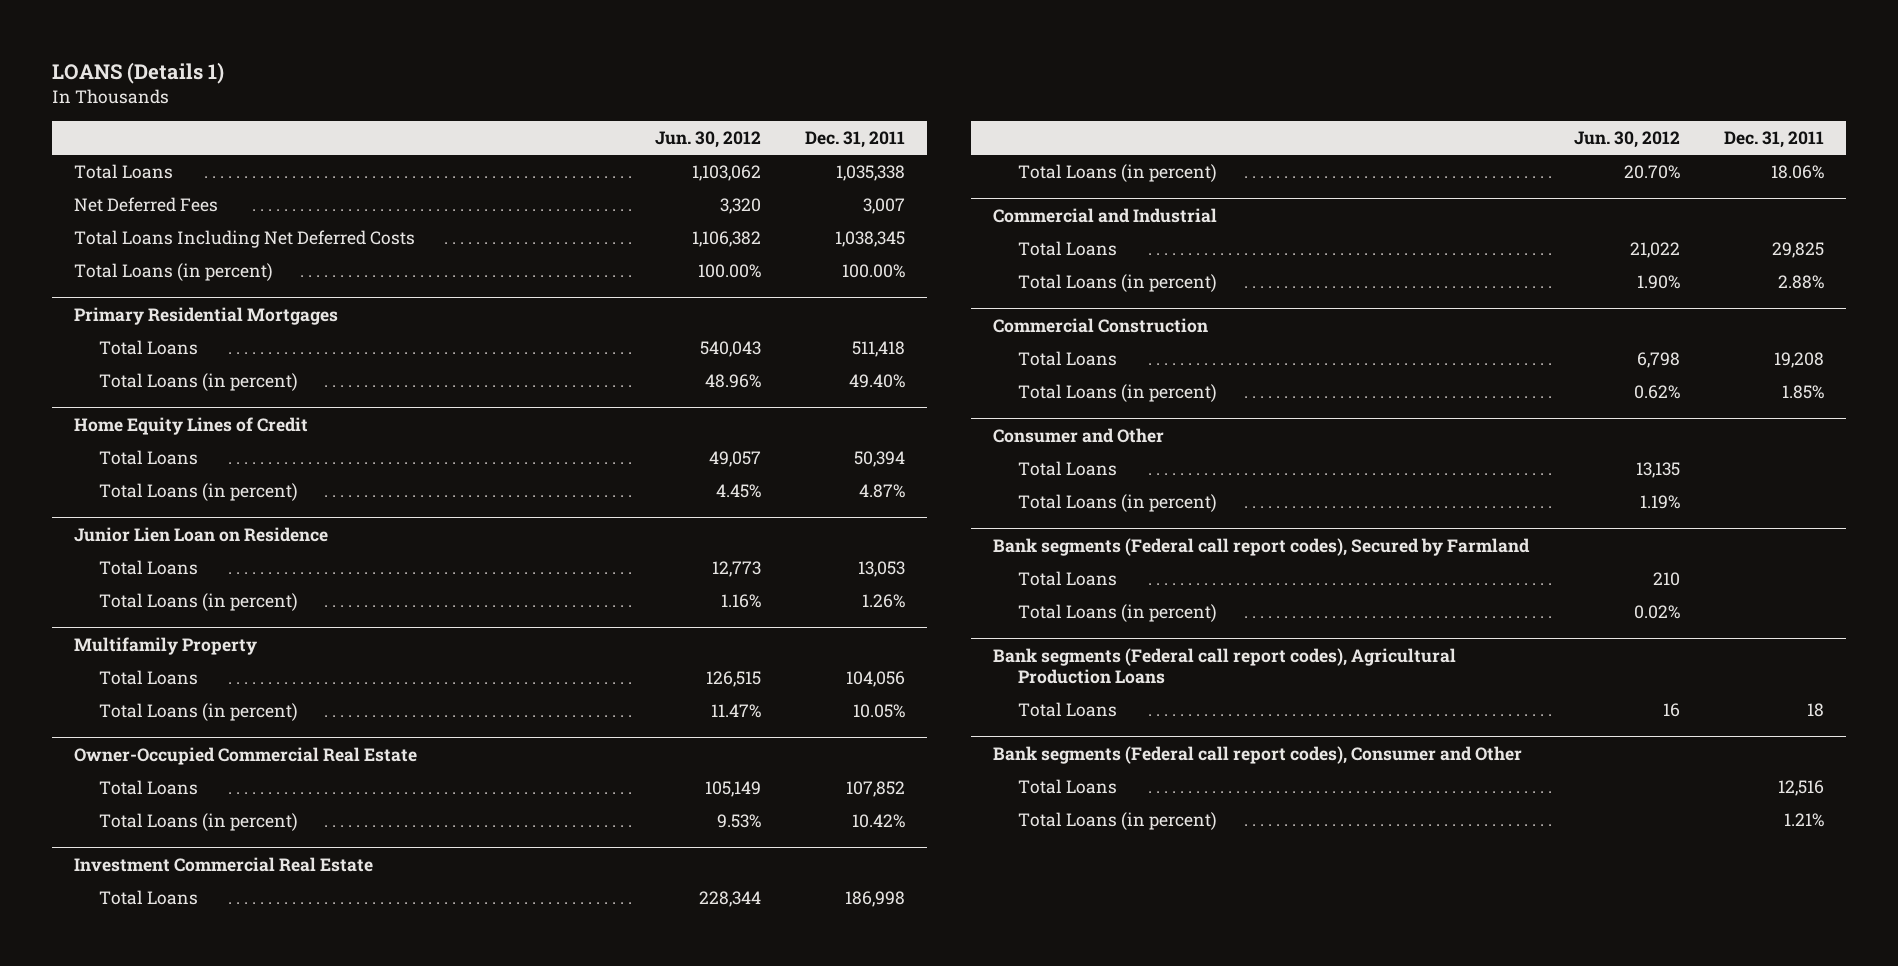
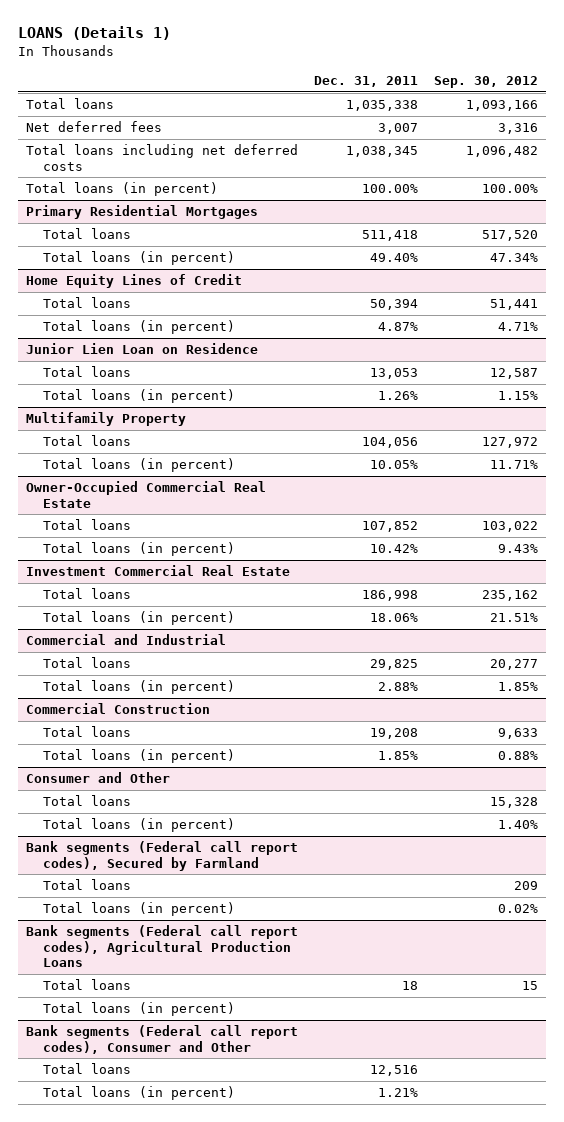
[654,130,761,148] Jun. 30, 2012 -> none
none -> [434,75,539,88] Sep. 30, 2012
[74,164,174,180] Total Loans -> [26,98,115,110] Total loans
[74,197,219,213] Net Deferred Fees -> [26,121,163,133] Net deferred fees
[74,230,416,249] Total Loans Including Net Deferred Costs -> [26,144,299,171] Total loans including net deferred costs
[74,263,274,282] Total Loans (in percent) -> [26,182,219,197] Total loans (in percent)
[98,340,198,356] Total Loans -> [42,228,131,240] Total loans
[98,373,298,392] Total Loans (in percent) -> [42,251,235,266] Total loans (in percent)
[98,450,198,466] Total Loans -> [42,297,131,309] Total loans
[98,483,298,502] Total Loans (in percent) -> [42,320,235,335] Total loans (in percent)
[98,560,198,576] Total Loans -> [42,366,131,378] Total loans
[98,593,298,612] Total Loans (in percent) -> [42,389,235,404] Total loans (in percent)
[98,670,198,686] Total Loans -> [42,435,131,447] Total loans
[98,703,298,722] Total Loans (in percent) -> [42,458,235,473] Total loans (in percent)
[98,780,198,796] Total Loans -> [42,519,131,531] Total loans
[98,813,298,832] Total Loans (in percent) -> [42,542,235,557] Total loans (in percent)
[98,890,198,906] Total Loans -> [42,588,131,600] Total loans
[1017,164,1217,183] Total Loans (in percent) -> [42,611,235,626] Total loans (in percent)
[1017,241,1117,257] Total Loans -> [42,657,131,669] Total loans
[1017,274,1217,293] Total Loans (in percent) -> [42,680,235,695] Total loans (in percent)
[1017,351,1117,367] Total Loans -> [42,726,131,738] Total loans
[1017,384,1217,403] Total Loans (in percent) -> [42,749,235,764] Total loans (in percent)
[1017,461,1117,477] Total Loans -> [42,795,131,807] Total loans
[1017,494,1217,513] Total Loans (in percent) -> [42,818,235,833] Total loans (in percent)
[1017,571,1117,587] Total Loans -> [42,879,131,891] Total loans
[1017,604,1217,623] Total Loans (in percent) -> [42,902,235,917] Total loans (in percent)
[1017,702,1117,718] Total Loans -> [42,979,131,991] Total loans
none -> [42,1002,235,1017] Total loans (in percent)
[1017,779,1117,795] Total Loans -> [42,1063,131,1075] Total loans
[1017,812,1217,831] Total Loans (in percent) -> [42,1086,235,1101] Total loans (in percent)

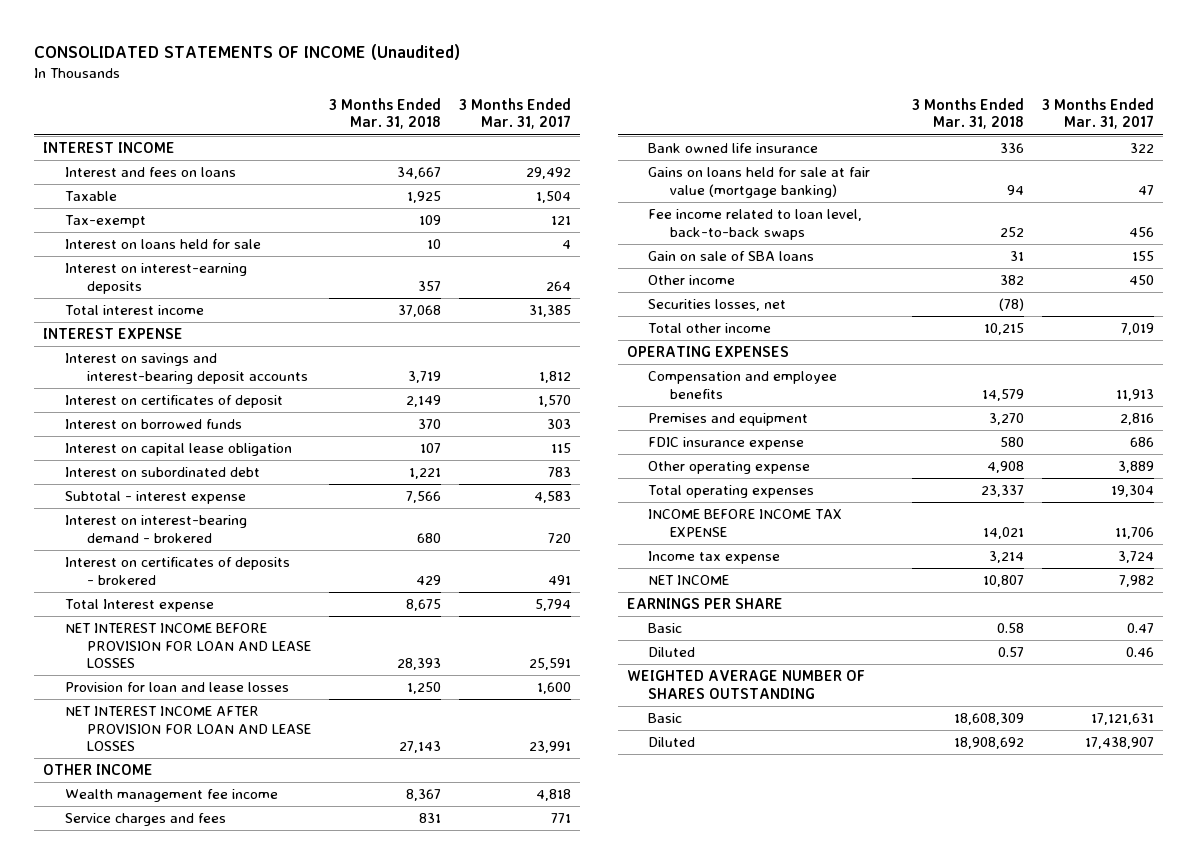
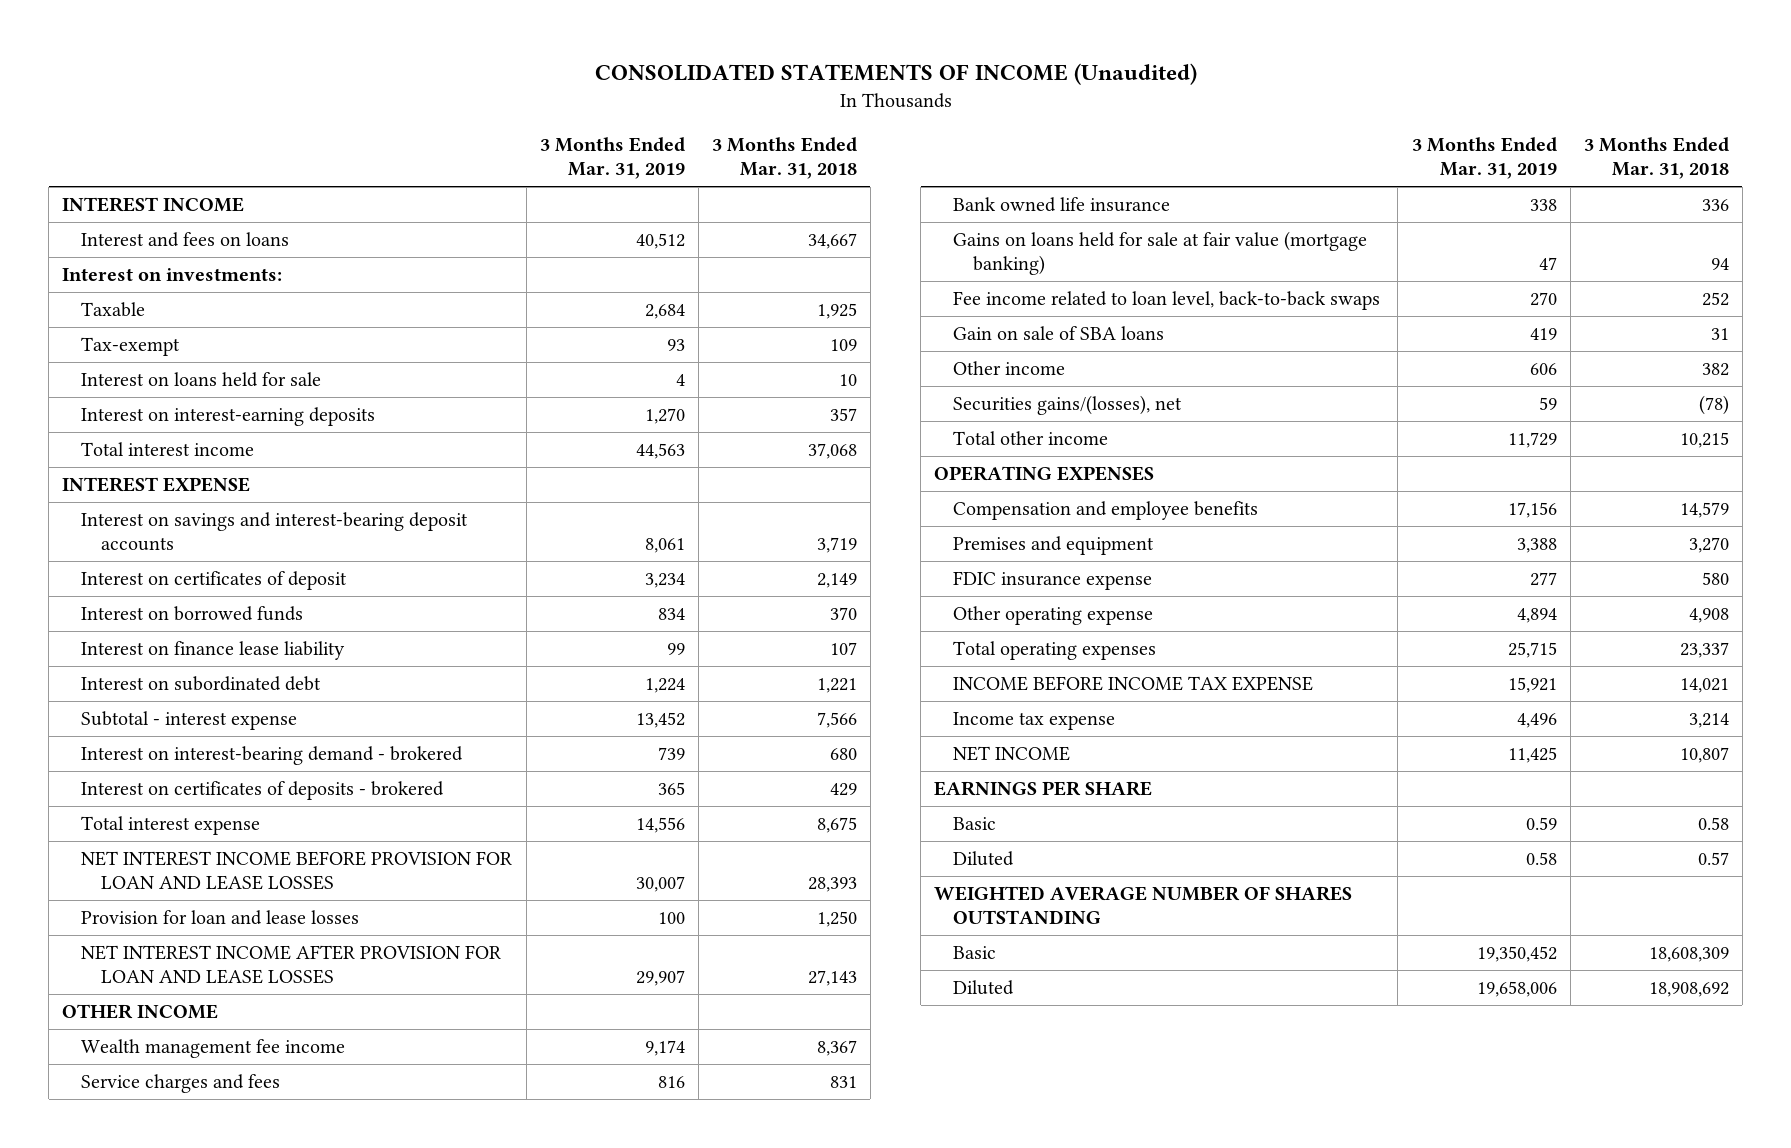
[459,97,572,130] 3 Months Ended Mar. 31, 2017 -> none
none -> [539,137,685,180] 3 Months Ended Mar. 31, 2019
none -> [62,267,283,281] Interest on investments:
[65,443,293,457] Interest on capital lease obligation -> none
none -> [81,640,346,660] Interest on finance lease liability
[65,599,215,613] Total Interest expense -> [81,815,261,835] Total interest expense
[648,299,787,312] Securities losses, net -> [953,394,1183,415] Securities gains/(losses), net

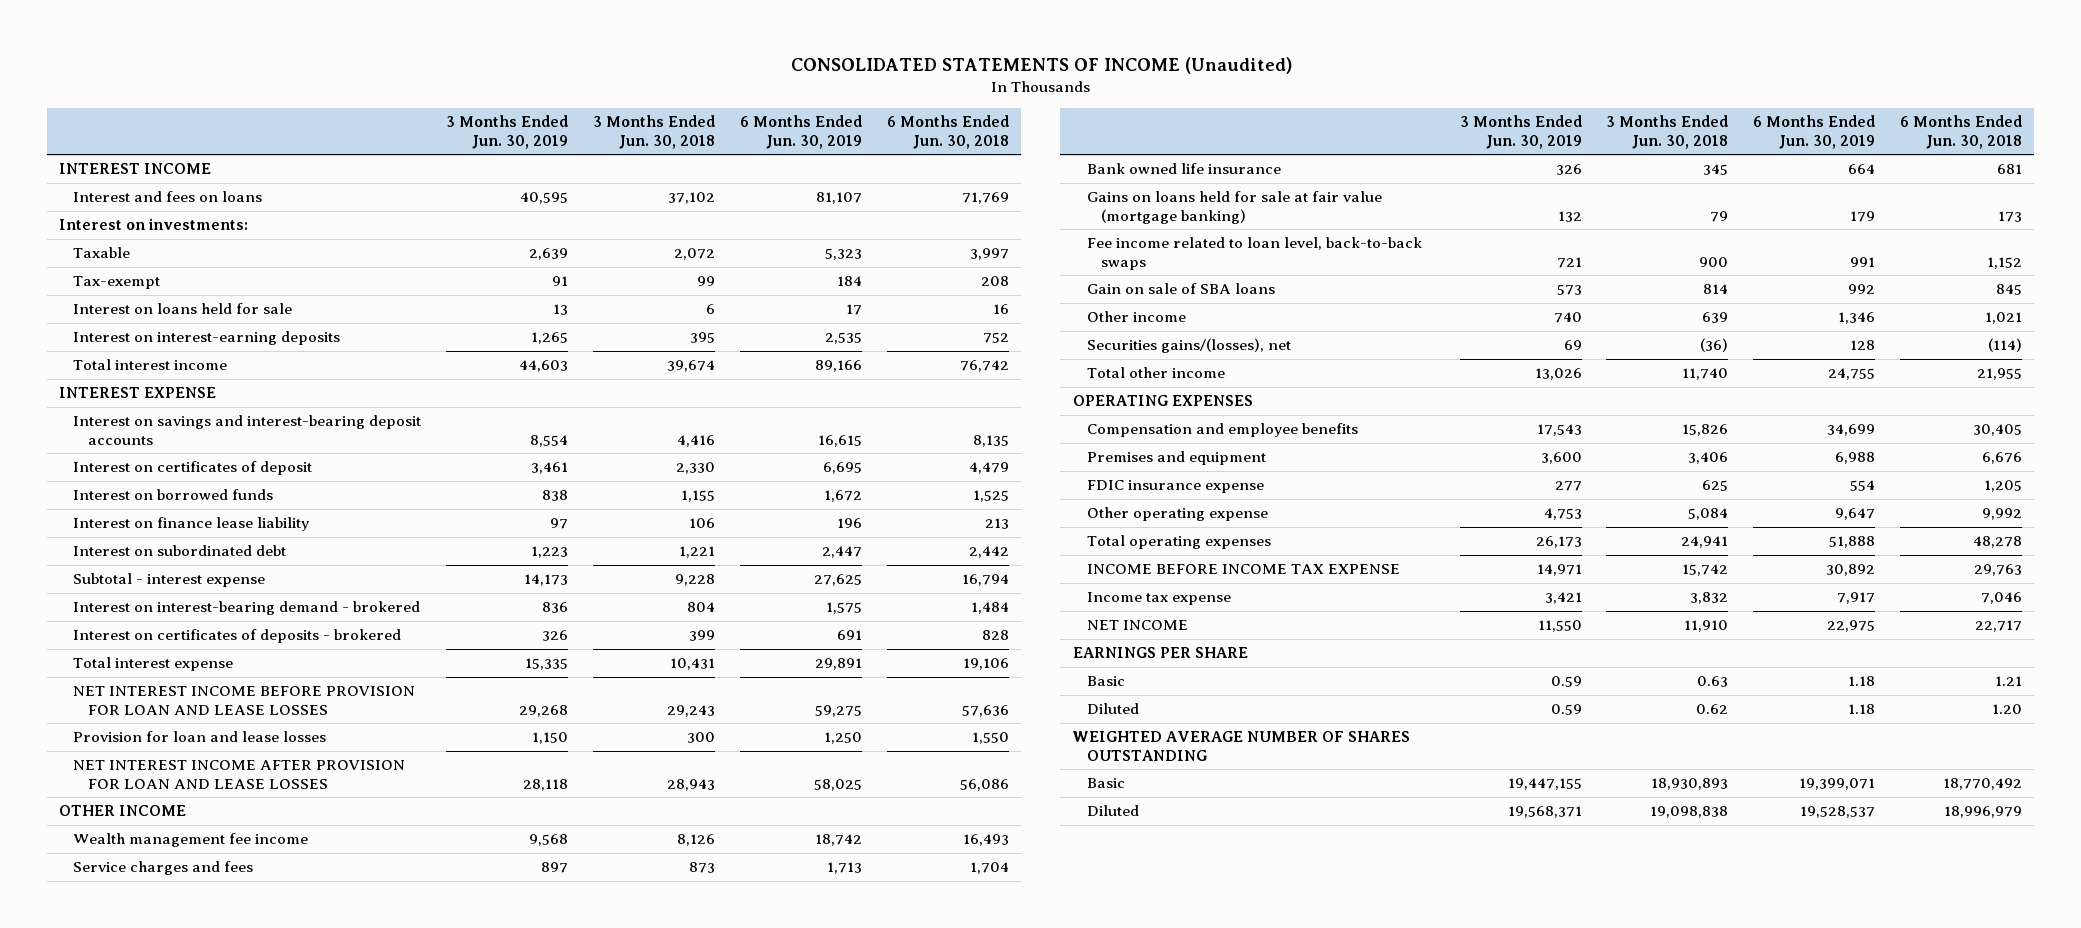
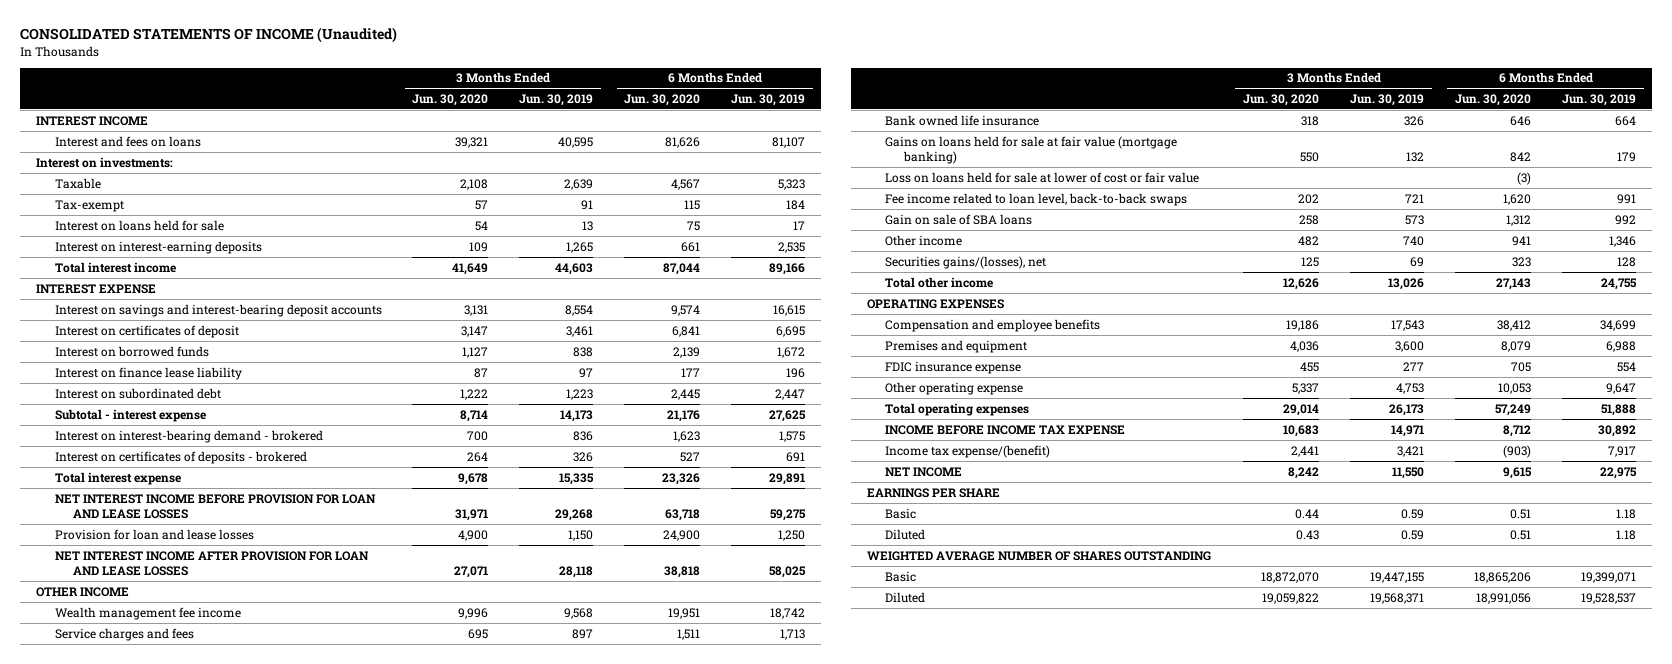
[592,115,715,149] 3 Months Ended Jun. 30, 2018 -> none
[886,115,1009,149] 6 Months Ended Jun. 30, 2018 -> none
none -> [412,93,489,106] Jun. 30, 2020
none -> [624,93,701,106] Jun. 30, 2020
none -> [885,171,1200,183] Loss on loans held for sale at lower of cost or fair value
[1086,592,1231,606] Income tax expense -> [885,444,1051,458] Income tax expense/(benefit)

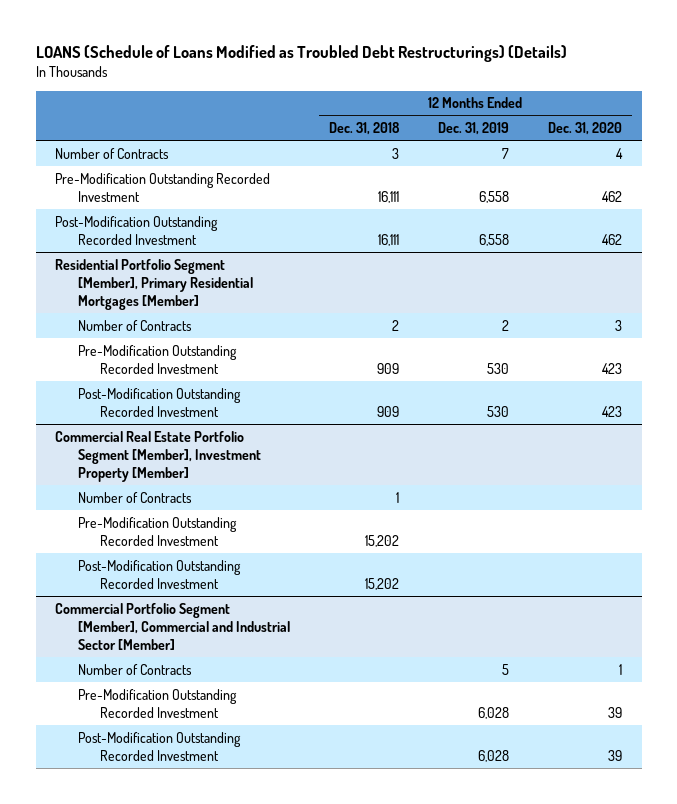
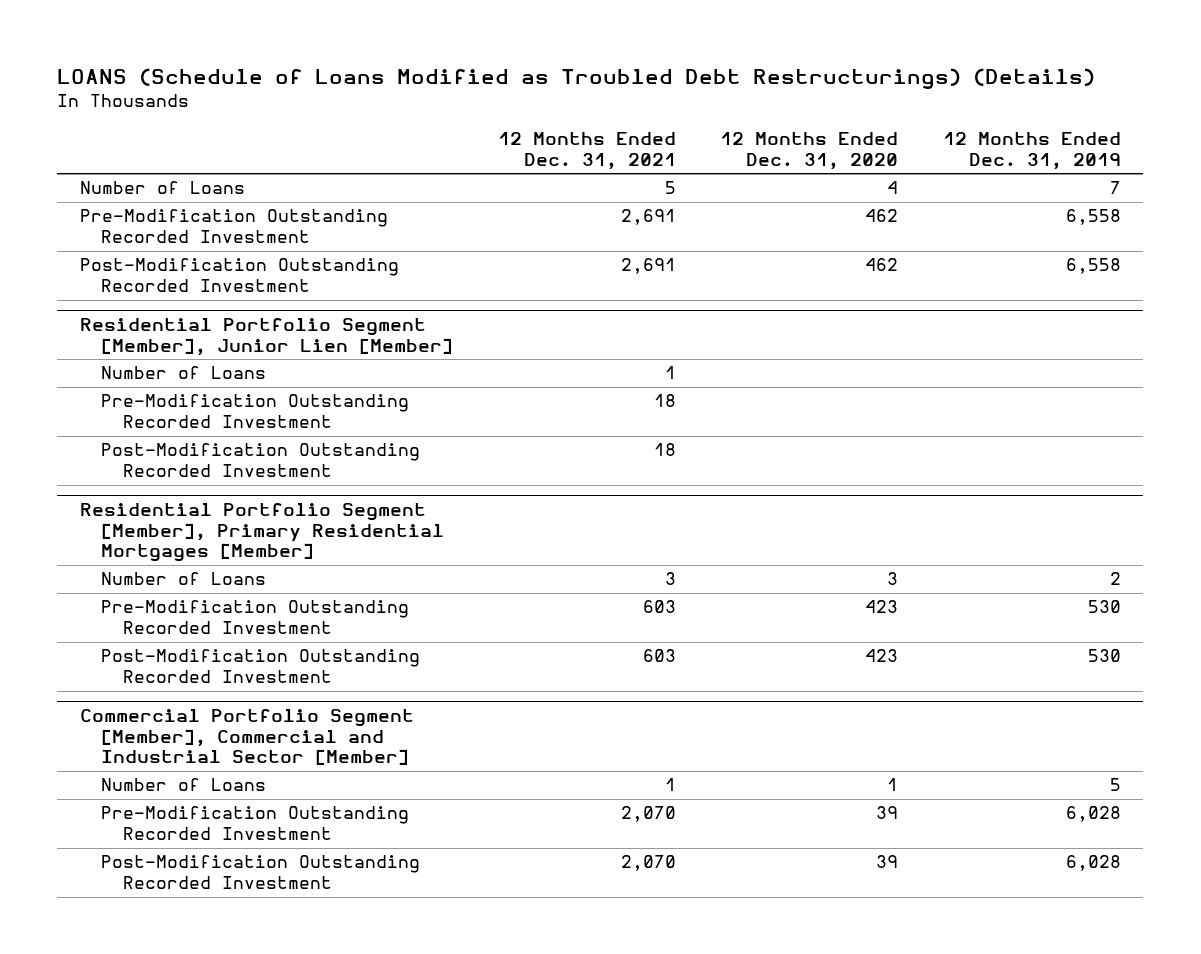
[328,122,400,136] Dec. 31, 2018 -> none
none -> [497,132,676,171] 12 Months Ended Dec. 31, 2021
[55,147,170,159] Number of Contracts -> [79,181,245,195] Number of Loans
none -> [79,317,454,356] Residential Portfolio Segment [Member], Junior Lien [Member]
none -> [101,366,267,380] Number of Loans
none -> [101,394,410,429] Pre-Modification Outstanding Recorded Investment
none -> [101,443,421,478] Post-Modification Outstanding Recorded Investment
[77,319,192,331] Number of Contracts -> [101,572,267,586] Number of Loans
[55,430,261,483] Commercial Real Estate Portfolio Segment [Member], Investment Property [Member] -> none
[77,491,192,503] Number of Contracts -> none
[77,516,237,546] Pre-Modification Outstanding Recorded Investment -> none
[77,559,241,589] Post-Modification Outstanding Recorded Investment -> none
[77,663,192,675] Number of Contracts -> [101,778,267,792] Number of Loans

